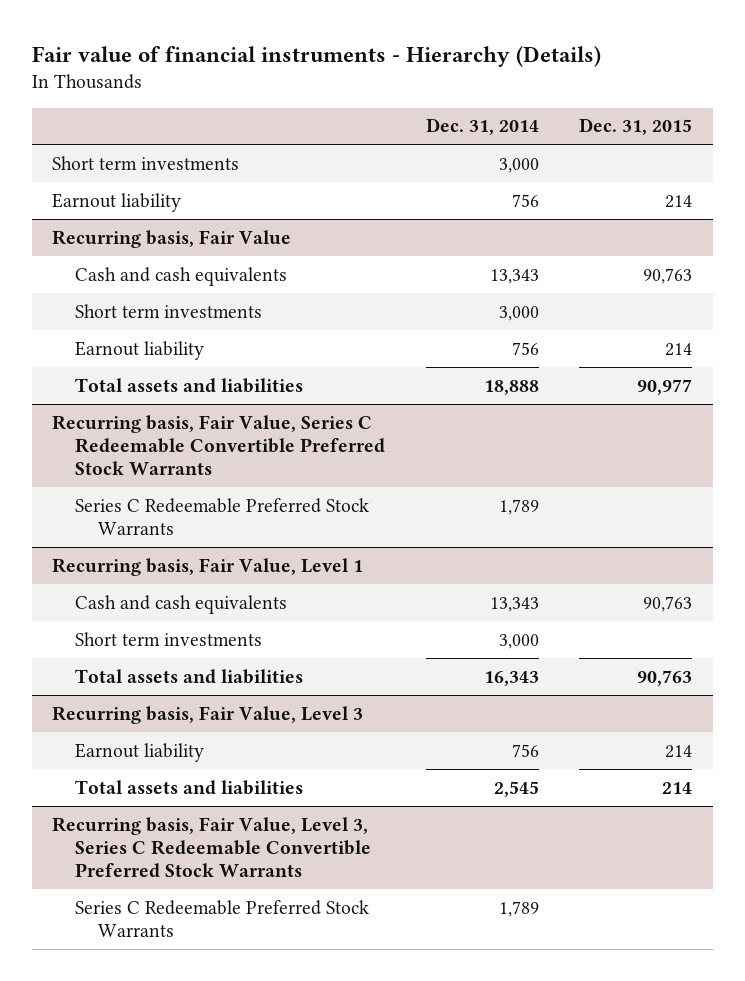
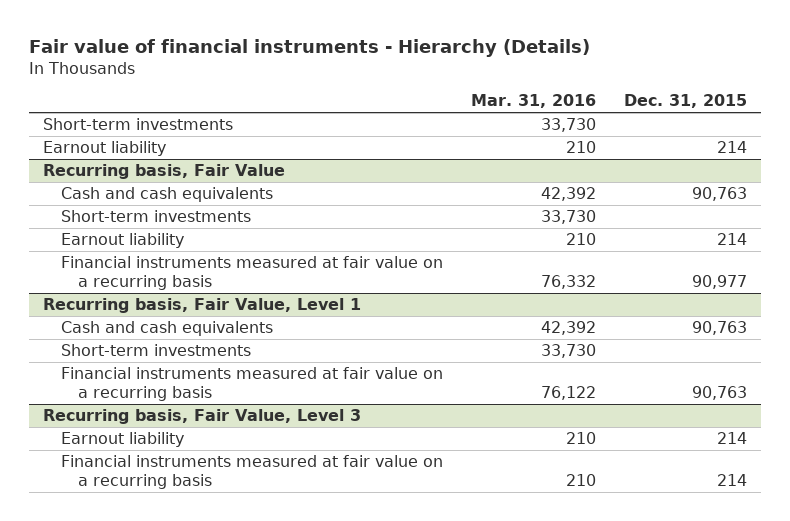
[425,118,539,136] Dec. 31, 2014 -> none
none -> [470,94,596,109] Mar. 31, 2016
[52,155,240,170] Short term investments -> [42,118,233,131] Short-term investments
[75,303,263,318] Short term investments -> [60,210,251,223] Short-term investments
[52,414,386,476] Recurring basis, Fair Value, Series C Redeemable Convertible Preferred Stock Warrants -> none
[75,497,370,535] Series C Redeemable Preferred Stock Warrants -> none
[75,377,304,393] Total assets and liabilities -> [60,256,443,290] Financial instruments measured at fair value on a recurring basis
[75,631,263,646] Short term investments -> [60,344,251,357] Short-term investments
[75,668,304,684] Total assets and liabilities -> [60,367,443,401] Financial instruments measured at fair value on a recurring basis
[52,816,372,879] Recurring basis, Fair Value, Level 3, Series C Redeemable Convertible Preferred Stock Warrants -> none
[75,899,370,937] Series C Redeemable Preferred Stock Warrants -> none
[75,779,304,795] Total assets and liabilities -> [60,455,443,489] Financial instruments measured at fair value on a recurring basis

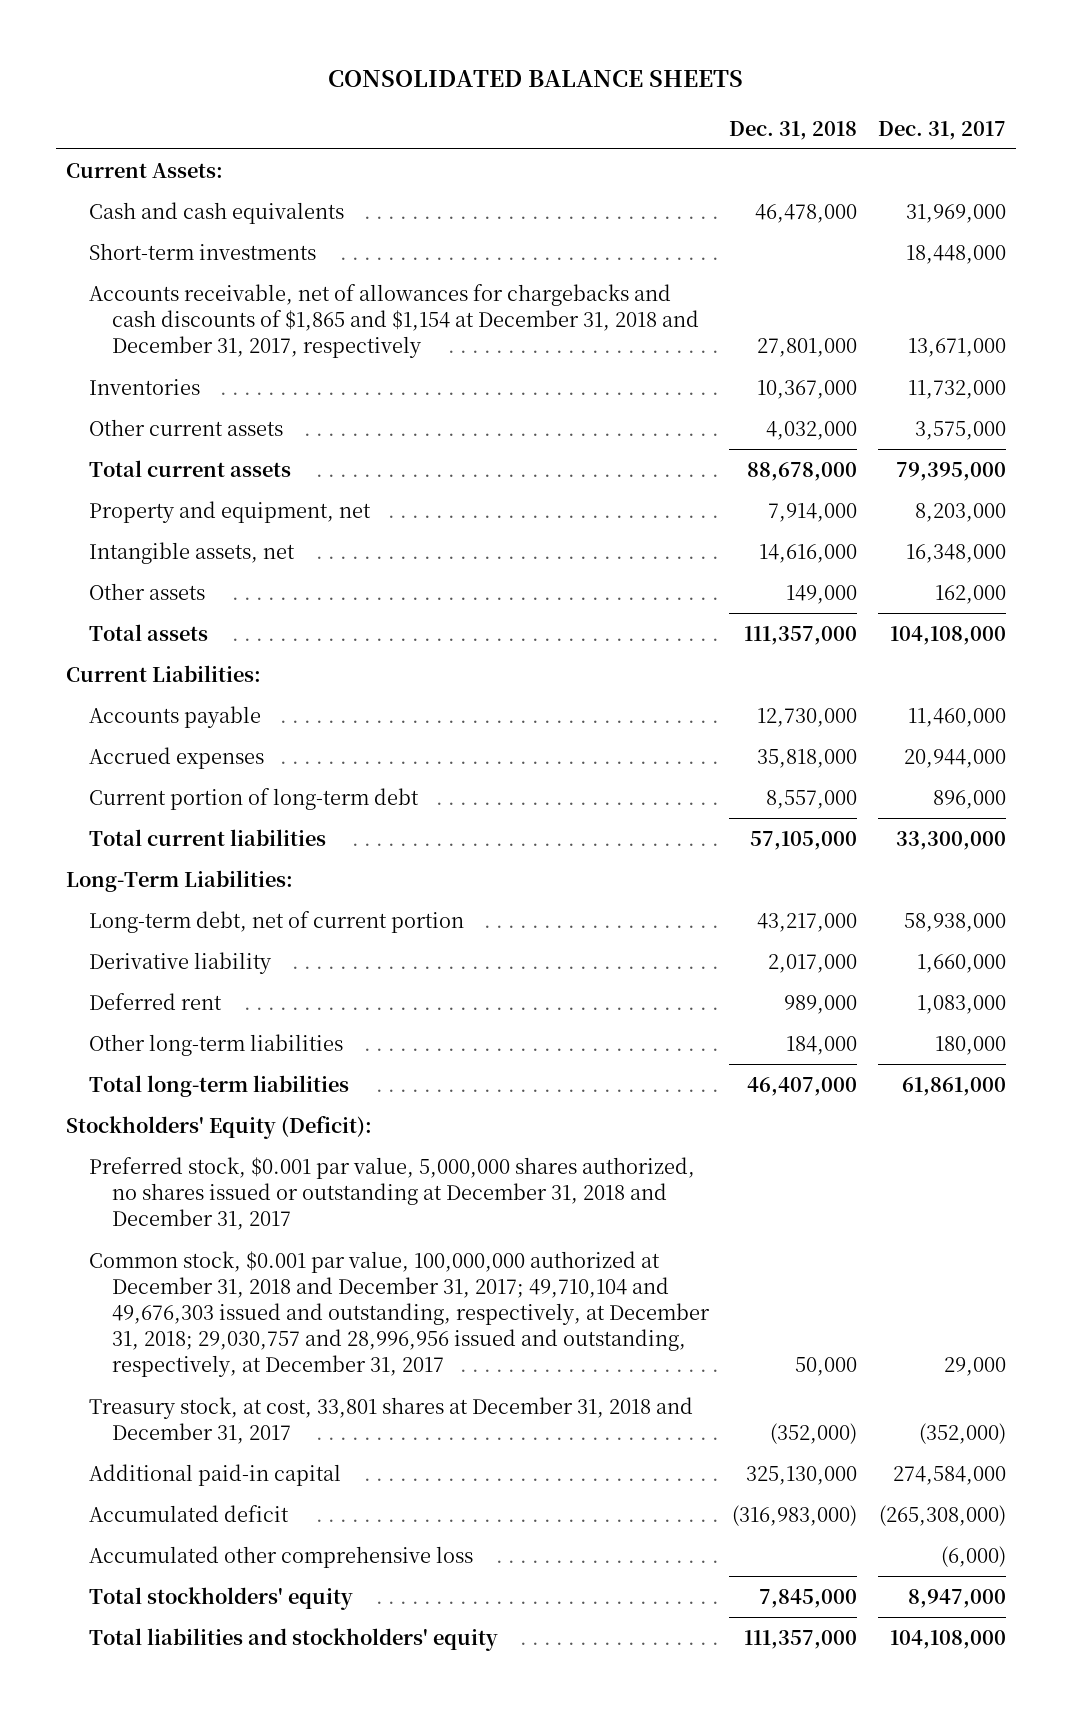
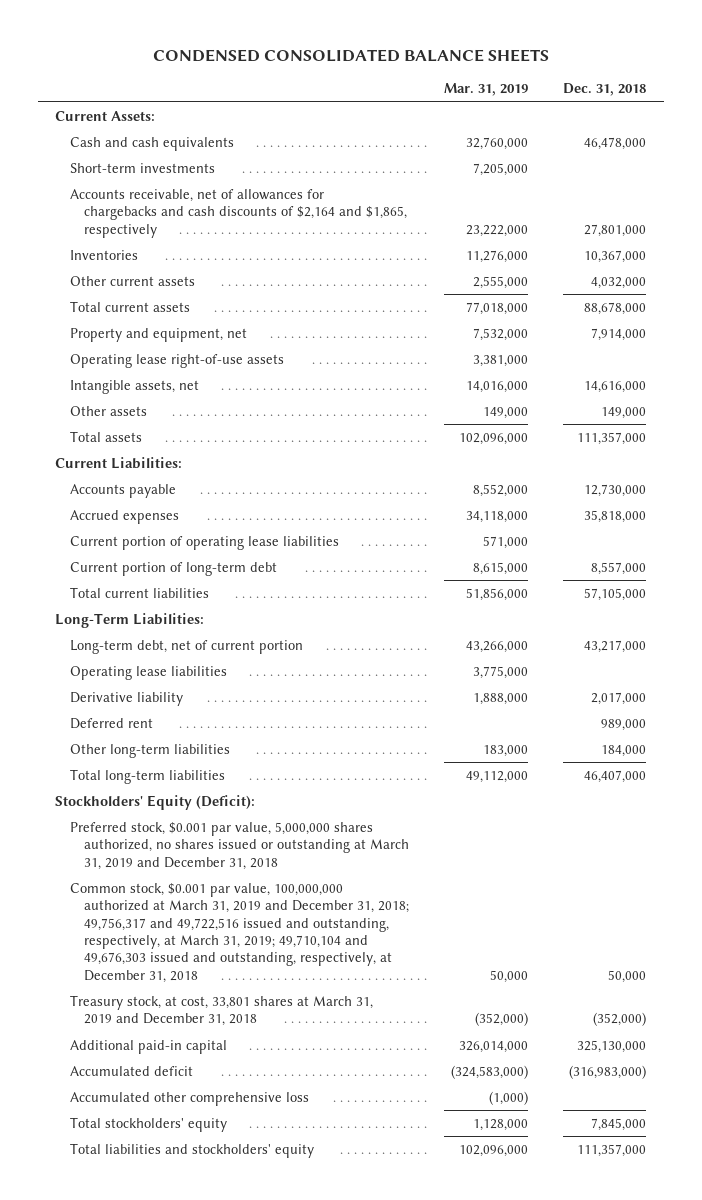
[328,70,744,88] CONSOLIDATED BALANCE SHEETS -> [152,48,549,62] CONDENSED CONSOLIDATED BALANCE SHEETS
[877,120,1006,140] Dec. 31, 2017 -> none
none -> [444,83,529,97] Mar. 31, 2019
[89,284,699,359] Accounts receivable, net of allowances for chargebacks and cash discounts of $1,865 and $1,154 at December 31, 2018 and December 31, 2017, respectively -> [69,188,408,238] Accounts receivable, net of allowances for chargebacks and cash discounts of $2,164 and $1,865, respectively
none -> [69,353,284,368] Operating lease right-of-use assets
none -> [69,535,339,550] Current portion of operating lease liabilities
none -> [69,665,227,680] Operating lease liabilities
[89,1157,696,1231] Preferred stock, $0.001 par value, 5,000,000 shares authorized, no shares issued or outstanding at December 31, 2018 and December 31, 2017 -> [69,821,410,870] Preferred stock, $0.001 par value, 5,000,000 shares authorized, no shares issued or outstanding at March 31, 2019 and December 31, 2018
[89,1251,710,1378] Common stock, $0.001 par value, 100,000,000 authorized at December 31, 2018 and December 31, 2017; 49,710,104 and 49,676,303 issued and outstanding, respectively, at December 31, 2018; 29,030,757 and 28,996,956 issued and outstanding, respectively, at December 31, 2017 -> [69,882,410,983] Common stock, $0.001 par value, 100,000,000 authorized at March 31, 2019 and December 31, 2018; 49,756,317 and 49,722,516 issued and outstanding, respectively, at March 31, 2019; 49,710,104 and 49,676,303 issued and outstanding, respectively, at December 31, 2018
[89,1397,694,1445] Treasury stock, at cost, 33,801 shares at December 31, 2018 and December 31, 2017 -> [69,994,373,1027] Treasury stock, at cost, 33,801 shares at March 31, 2019 and December 31, 2018

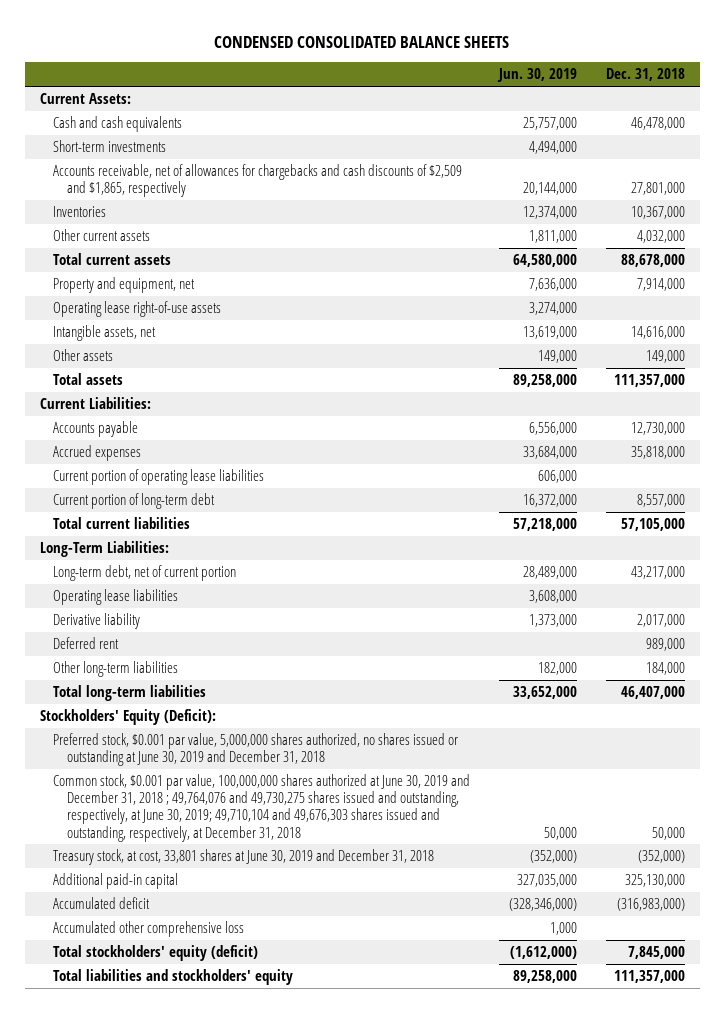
[444,83,529,97] Mar. 31, 2019 -> none
none -> [497,68,578,83] Jun. 30, 2019
[69,188,408,238] Accounts receivable, net of allowances for chargebacks and cash discounts of $2,164 and $1,865, respectively -> [53,164,463,198] Accounts receivable, net of allowances for chargebacks and cash discounts of $2,509 and $1,865, respectively
[69,821,410,870] Preferred stock, $0.001 par value, 5,000,000 shares authorized, no shares issued or outstanding at March 31, 2019 and December 31, 2018 -> [53,733,459,767] Preferred stock, $0.001 par value, 5,000,000 shares authorized, no shares issued or outstanding at June 30, 2019 and December 31, 2018
[69,882,410,983] Common stock, $0.001 par value, 100,000,000 authorized at March 31, 2019 and December 31, 2018; 49,756,317 and 49,722,516 issued and outstanding, respectively, at March 31, 2019; 49,710,104 and 49,676,303 issued and outstanding, respectively, at December 31, 2018 -> [53,774,471,842] Common stock, $0.001 par value, 100,000,000 shares authorized at June 30, 2019 and December 31, 2018 ; 49,764,076 and 49,730,275 shares issued and outstanding, respectively, at June 30, 2019; 49,710,104 and 49,676,303 shares issued and outstanding, respectively, at December 31, 2018
[69,994,373,1027] Treasury stock, at cost, 33,801 shares at March 31, 2019 and December 31, 2018 -> [53,849,435,866] Treasury stock, at cost, 33,801 shares at June 30, 2019 and December 31, 2018
[69,1116,227,1132] Total stockholders' equity -> [53,945,259,962] Total stockholders' equity (deficit)

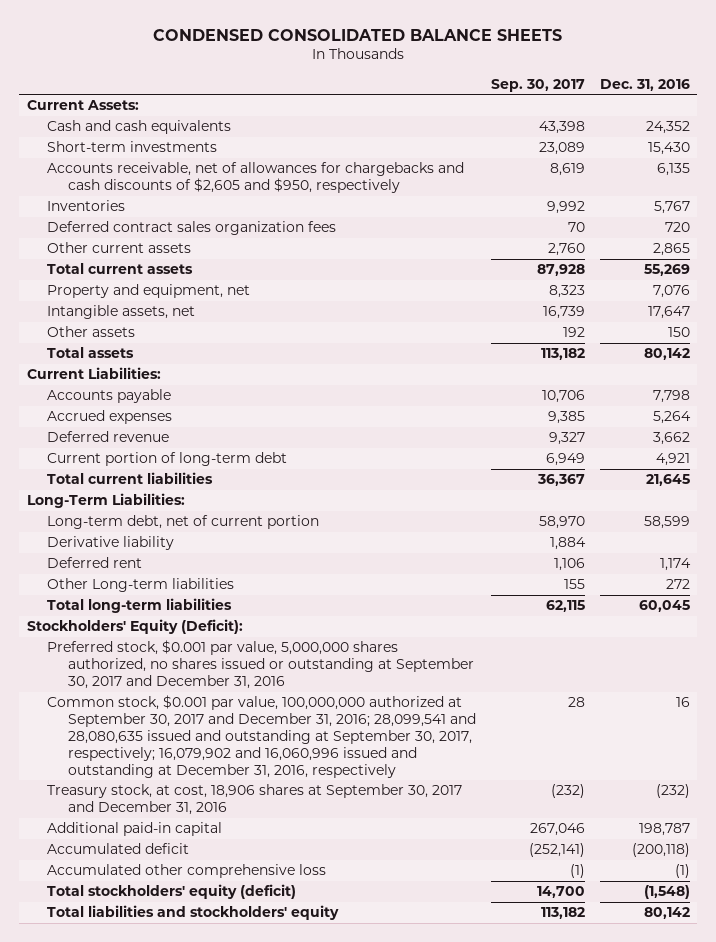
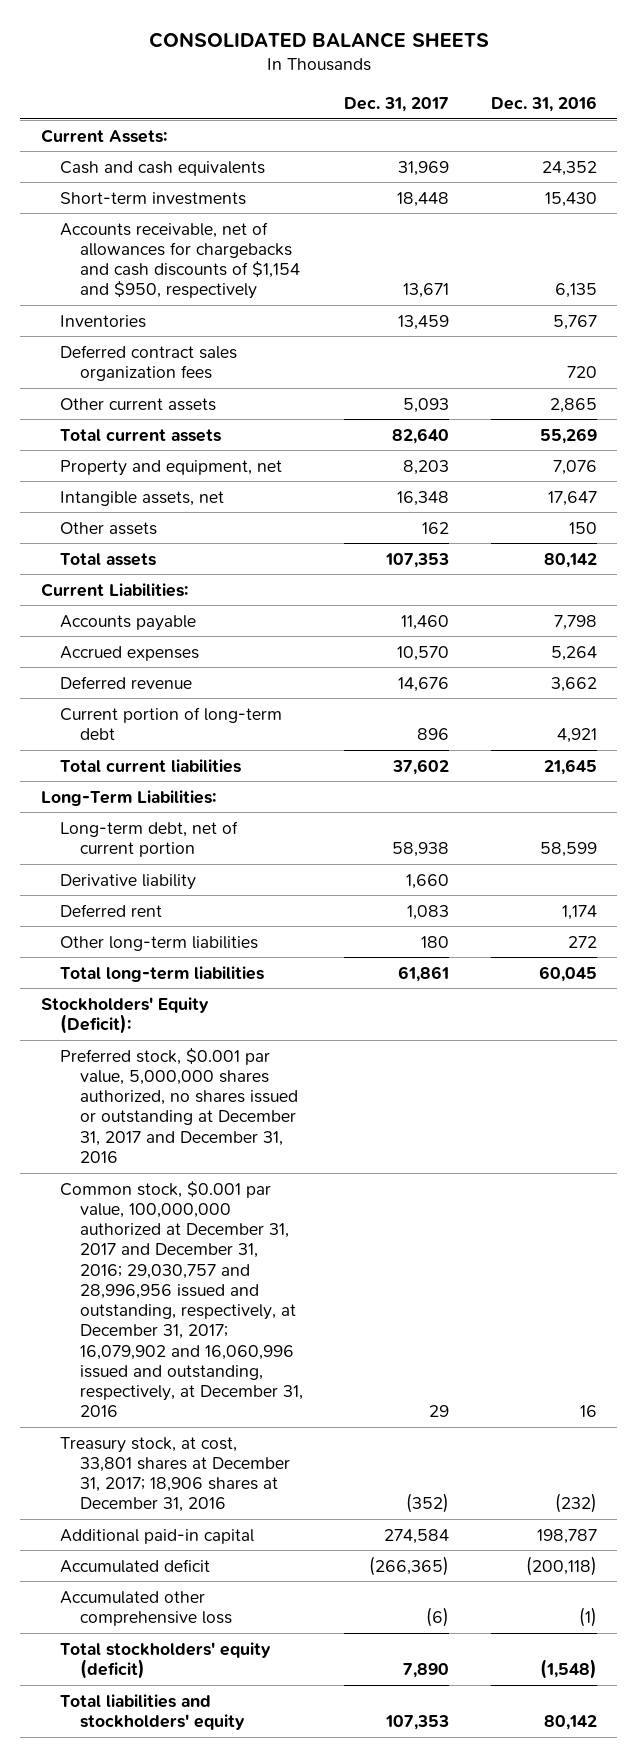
[153,28,563,41] CONDENSED CONSOLIDATED BALANCE SHEETS -> [148,32,489,49] CONSOLIDATED BALANCE SHEETS
[490,78,585,92] Sep. 30, 2017 -> none
none -> [344,97,450,113] Dec. 31, 2017
[47,162,465,194] Accounts receivable, net of allowances for chargebacks and cash discounts of $2,605 and $950, respectively -> [60,221,300,300] Accounts receivable, net of allowances for chargebacks and cash discounts of $1,154 and $950, respectively
[47,578,235,593] Other Long-term liabilities -> [60,935,259,951] Other long-term liabilities
[47,640,475,690] Preferred stock, $0.001 par value, 5,000,000 shares authorized, no shares issued or outstanding at September 30, 2017 and December 31, 2016 -> [60,1047,298,1163] Preferred stock, $0.001 par value, 5,000,000 shares authorized, no shares issued or outstanding at December 31, 2017 and December 31, 2016
[47,695,477,778] Common stock, $0.001 par value, 100,000,000 authorized at September 30, 2017 and December 31, 2016; 28,099,541 and 28,080,635 issued and outstanding at September 30, 2017, respectively; 16,079,902 and 16,060,996 issued and outstanding at December 31, 2016, respectively -> [60,1180,303,1418] Common stock, $0.001 par value, 100,000,000 authorized at December 31, 2017 and December 31, 2016; 29,030,757 and 28,996,956 issued and outstanding, respectively, at December 31, 2017; 16,079,902 and 16,060,996 issued and outstanding, respectively, at December 31, 2016
[47,784,463,816] Treasury stock, at cost, 18,906 shares at September 30, 2017 and December 31, 2016 -> [60,1436,290,1513] Treasury stock, at cost, 33,801 shares at December 31, 2017; 18,906 shares at December 31, 2016

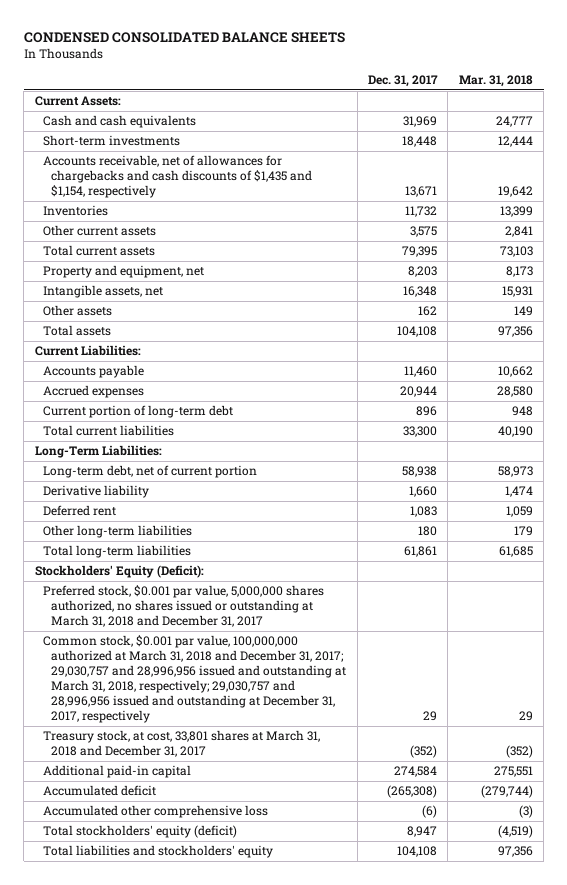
[148,32,489,49] CONSOLIDATED BALANCE SHEETS -> [23,31,345,43] CONDENSED CONSOLIDATED BALANCE SHEETS
[490,96,597,113] Dec. 31, 2016 -> none
none -> [458,74,533,87] Mar. 31, 2018
[60,344,238,381] Deferred contract sales organization fees -> none
[60,221,300,300] Accounts receivable, net of allowances for chargebacks and cash discounts of $1,154 and $950, respectively -> [42,155,313,199] Accounts receivable, net of allowances for chargebacks and cash discounts of $1,435 and $1,154, respectively
[398,314,450,330] 13,459 -> [404,206,437,218] 11,732
[403,397,450,413] 5,093 -> [409,226,437,238] 3,575
[392,427,450,444] 82,640 -> [401,246,437,258] 79,395
[385,552,450,568] 107,353 -> [396,326,437,338] 104,108
[60,675,193,689] Deferred revenue -> none
[397,645,450,661] 10,570 -> [399,386,437,398] 20,944
[392,758,450,775] 37,602 -> [402,426,437,438] 33,300
[60,1047,298,1163] Preferred stock, $0.001 par value, 5,000,000 shares authorized, no shares issued or outstanding at December 31, 2017 and December 31, 2016 -> [42,585,324,628] Preferred stock, $0.001 par value, 5,000,000 shares authorized, no shares issued or outstanding at March 31, 2018 and December 31, 2017
[60,1180,303,1418] Common stock, $0.001 par value, 100,000,000 authorized at December 31, 2017 and December 31, 2016; 29,030,757 and 28,996,956 issued and outstanding, respectively, at December 31, 2017; 16,079,902 and 16,060,996 issued and outstanding, respectively, at December 31, 2016 -> [42,635,347,724] Common stock, $0.001 par value, 100,000,000 authorized at March 31, 2018 and December 31, 2017; 29,030,757 and 28,996,956 issued and outstanding at March 31, 2018, respectively; 29,030,757 and 28,996,956 issued and outstanding at December 31, 2017, respectively
[60,1436,290,1513] Treasury stock, at cost, 33,801 shares at December 31, 2017; 18,906 shares at December 31, 2016 -> [42,730,320,758] Treasury stock, at cost, 33,801 shares at March 31, 2018 and December 31, 2017
[369,1555,450,1576] (266,365) -> [386,785,437,799] (265,308)
[403,1662,450,1678] 7,890 -> [406,826,437,838] 8,947
[385,1714,450,1730] 107,353 -> [396,846,437,858] 104,108

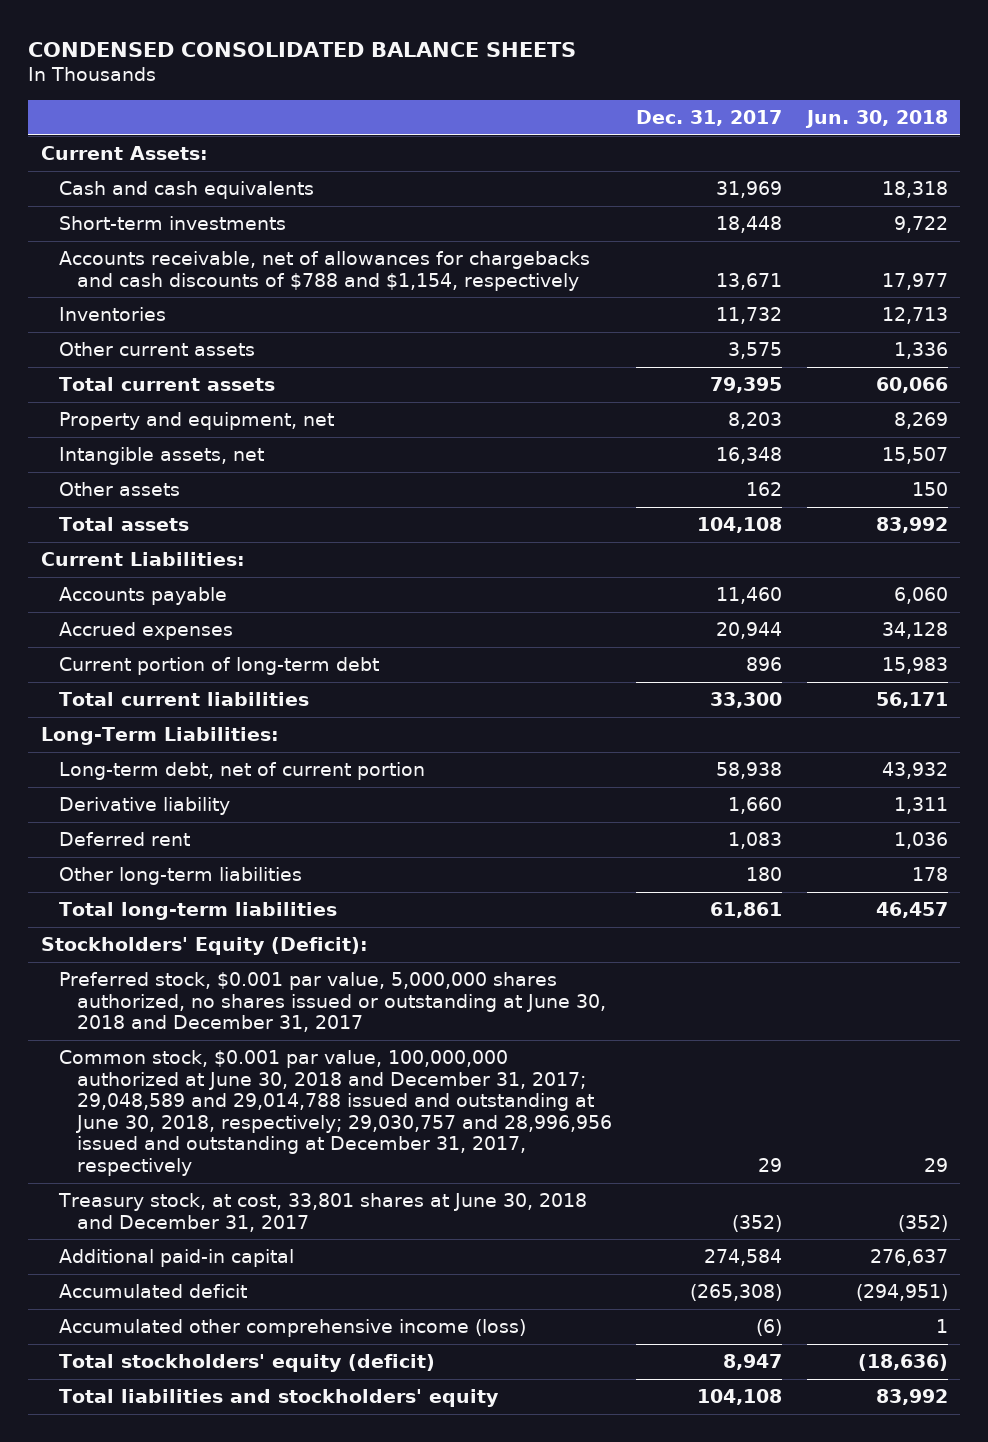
[458,74,533,87] Mar. 31, 2018 -> none
none -> [804,109,948,128] Jun. 30, 2018
[42,155,313,199] Accounts receivable, net of allowances for chargebacks and cash discounts of $1,435 and $1,154, respectively -> [58,251,590,291] Accounts receivable, net of allowances for chargebacks and cash discounts of $788 and $1,154, respectively
[42,585,324,628] Preferred stock, $0.001 par value, 5,000,000 shares authorized, no shares issued or outstanding at March 31, 2018 and December 31, 2017 -> [58,972,607,1033] Preferred stock, $0.001 par value, 5,000,000 shares authorized, no shares issued or outstanding at June 30, 2018 and December 31, 2017
[42,635,347,724] Common stock, $0.001 par value, 100,000,000 authorized at March 31, 2018 and December 31, 2017; 29,030,757 and 28,996,956 issued and outstanding at March 31, 2018, respectively; 29,030,757 and 28,996,956 issued and outstanding at December 31, 2017, respectively -> [58,1050,613,1176] Common stock, $0.001 par value, 100,000,000 authorized at June 30, 2018 and December 31, 2017; 29,048,589 and 29,014,788 issued and outstanding at June 30, 2018, respectively; 29,030,757 and 28,996,956 issued and outstanding at December 31, 2017, respectively
[42,730,320,758] Treasury stock, at cost, 33,801 shares at March 31, 2018 and December 31, 2017 -> [57,1193,587,1232] Treasury stock, at cost, 33,801 shares at June 30, 2018 and December 31, 2017
[42,805,268,819] Accumulated other comprehensive loss -> [58,1319,526,1338] Accumulated other comprehensive income (loss)

